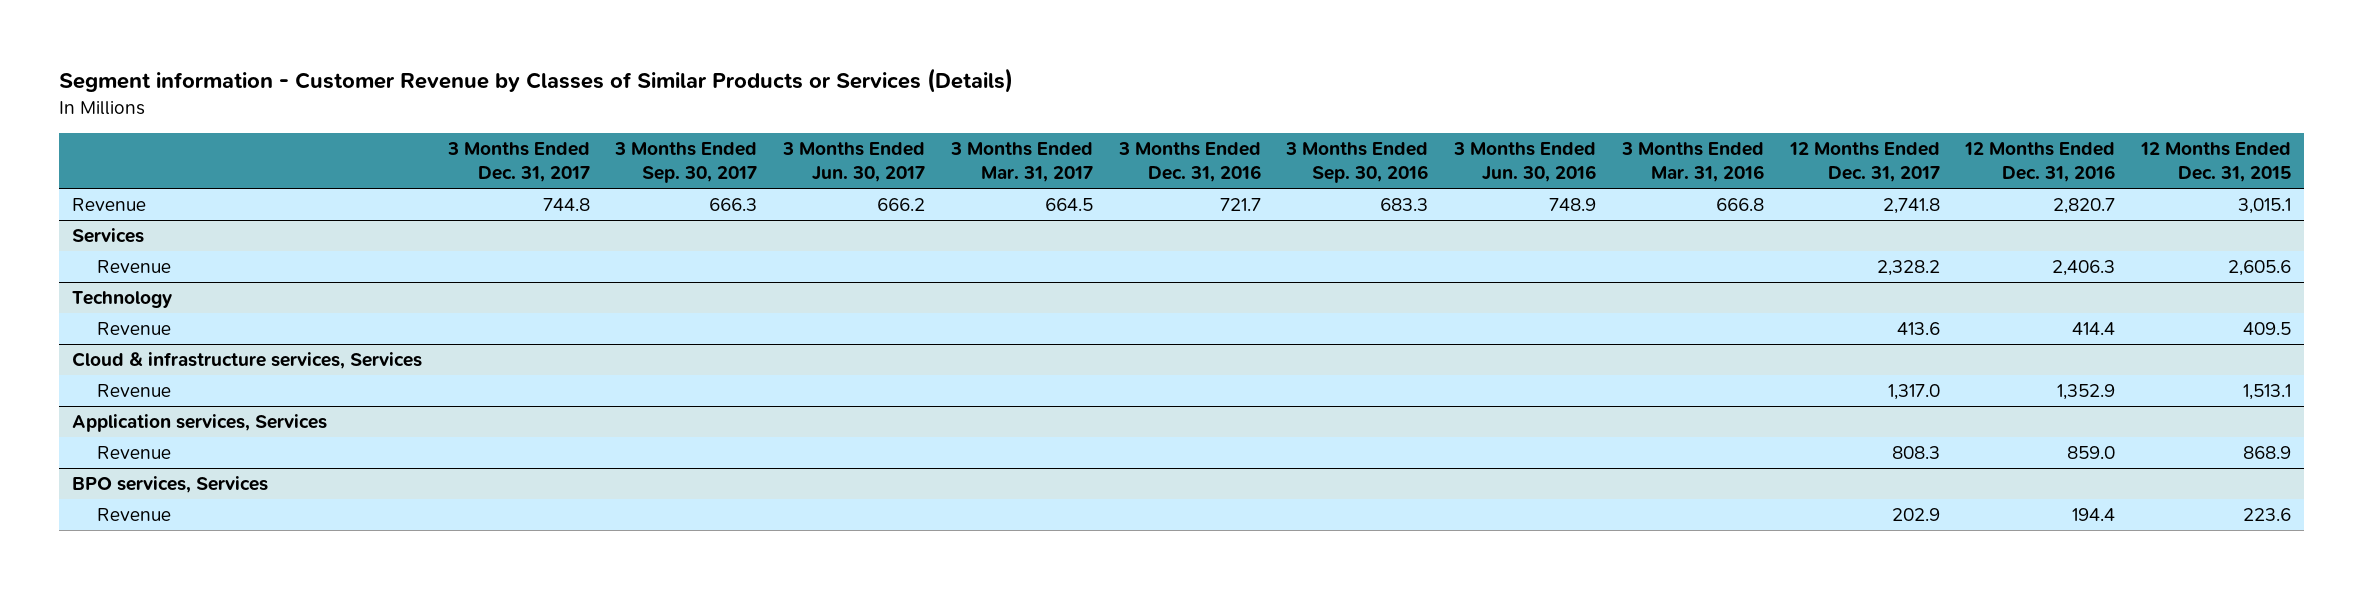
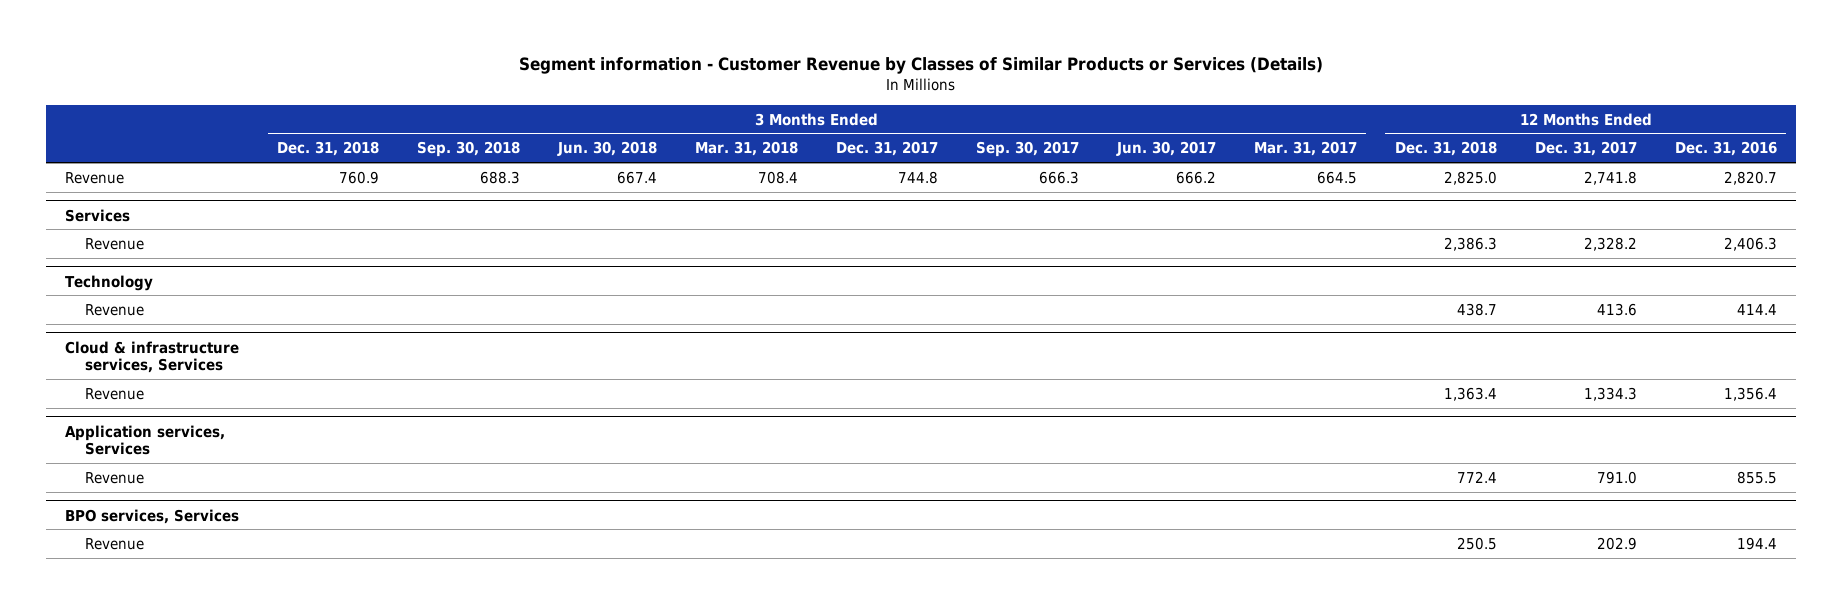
[1117,142,1261,182] 3 Months Ended Dec. 31, 2016 -> none
[1285,142,1429,183] 3 Months Ended Sep. 30, 2016 -> none
[1453,142,1597,182] 3 Months Ended Jun. 30, 2016 -> none
[1620,142,1764,182] 3 Months Ended Mar. 31, 2016 -> none
[2139,142,2291,182] 12 Months Ended Dec. 31, 2015 -> none
none -> [277,141,380,157] Dec. 31, 2018
none -> [417,141,521,158] Sep. 30, 2018
none -> [557,141,658,157] Jun. 30, 2018
none -> [695,141,799,157] Mar. 31, 2018
none -> [1394,141,1497,157] Dec. 31, 2018
[1887,384,1940,401] 1,317.0 -> [1583,386,1637,401] 1,334.3
[2057,384,2116,401] 1,352.9 -> [1723,386,1777,401] 1,356.4
[1891,446,1940,460] 808.3 -> [1596,470,1637,484] 791.0
[2067,446,2116,460] 859.0 -> [1736,470,1777,484] 855.5

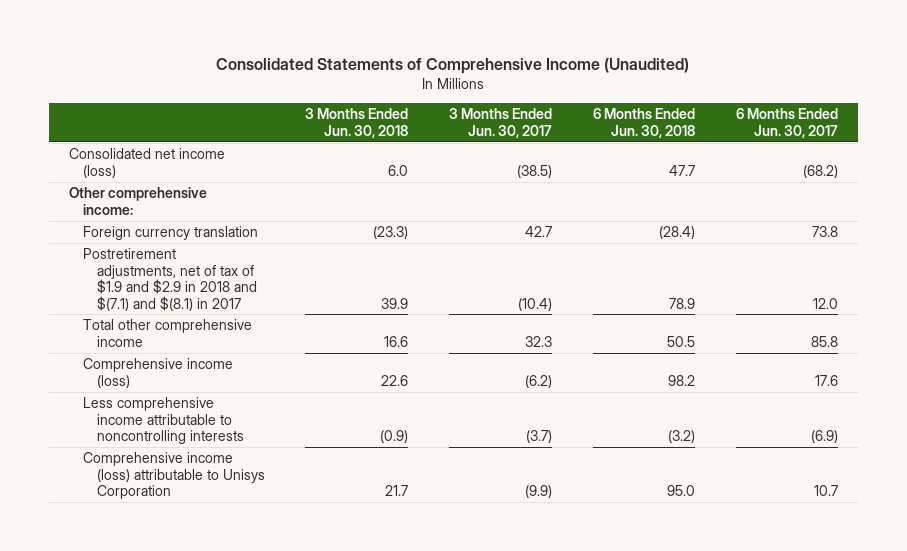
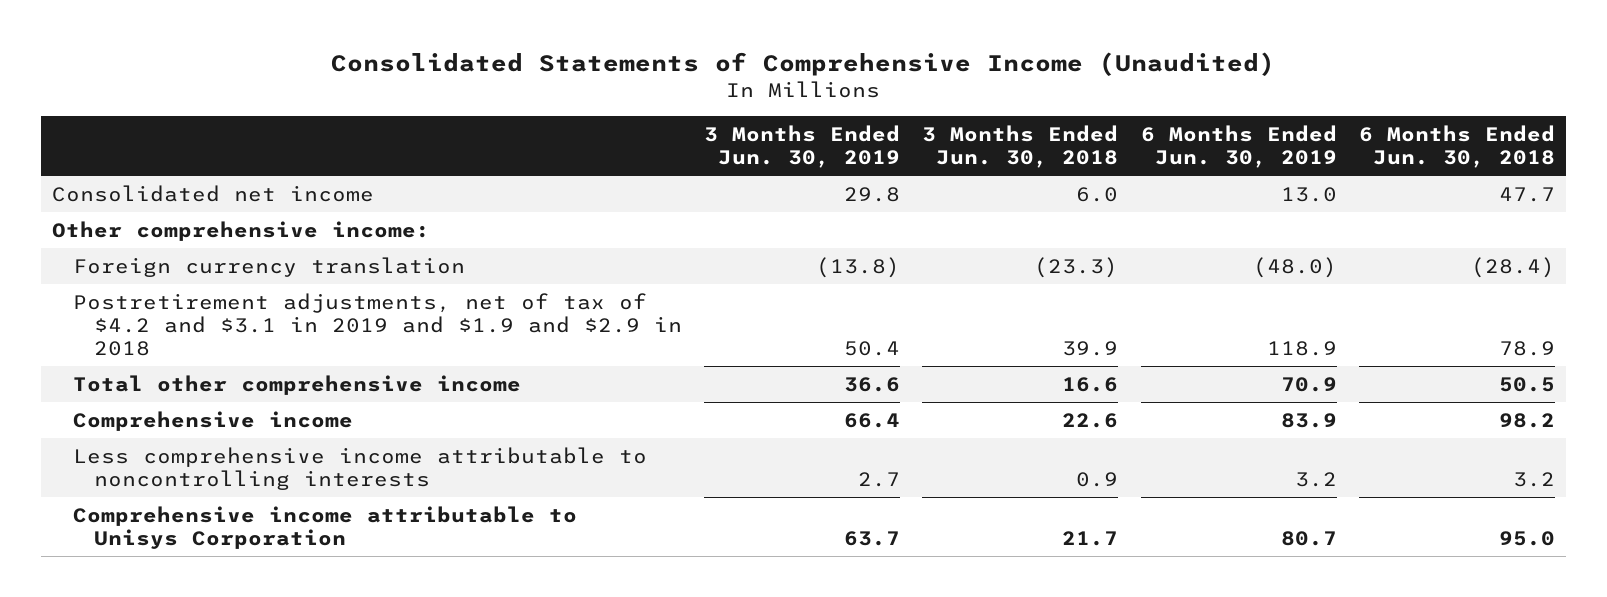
[449,108,553,138] 3 Months Ended Jun. 30, 2017 -> none
[735,108,838,138] 6 Months Ended Jun. 30, 2017 -> none
none -> [704,124,901,169] 3 Months Ended Jun. 30, 2019
none -> [1140,124,1337,169] 6 Months Ended Jun. 30, 2019
[68,148,225,178] Consolidated net income (loss) -> [51,184,374,202] Consolidated net income
[82,248,257,311] Postretirement adjustments, net of tax of $1.9 and $2.9 in 2018 and $(7.1) and $(8.1) in 2017 -> [72,292,682,356] Postretirement adjustments, net of tax of $4.2 and $3.1 in 2019 and $1.9 and $2.9 in 2018
[82,358,233,388] Comprehensive income (loss) -> [72,410,353,431] Comprehensive income
[380,430,409,444] (0.9) -> [1076,471,1119,487] 0.9
[668,430,696,444] (3.2) -> [1513,471,1556,487] 3.2
[82,452,265,500] Comprehensive income (loss) attributable to Unisys Corporation -> [72,505,577,549] Comprehensive income attributable to Unisys Corporation

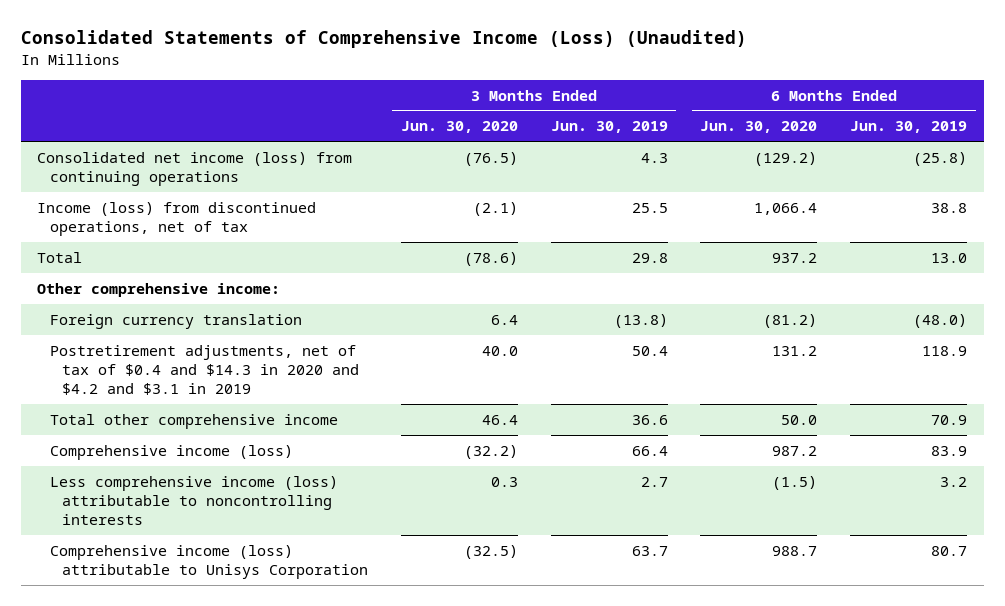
[331,51,1276,76] Consolidated Statements of Comprehensive Income (Unaudited) -> [20,30,747,49] Consolidated Statements of Comprehensive Income (Loss) (Unaudited)
[922,124,1119,169] 3 Months Ended Jun. 30, 2018 -> none
[1359,124,1556,169] 6 Months Ended Jun. 30, 2018 -> none
none -> [400,121,518,134] Jun. 30, 2020
none -> [700,121,818,134] Jun. 30, 2020
none -> [37,151,353,187] Consolidated net income (loss) from continuing operations
none -> [37,201,317,237] Income (loss) from discontinued operations, net of tax
[51,184,374,202] Consolidated net income -> [37,251,83,263] Total
[72,292,682,356] Postretirement adjustments, net of tax of $4.2 and $3.1 in 2019 and $1.9 and $2.9 in 2018 -> [49,344,359,396] Postretirement adjustments, net of tax of $0.4 and $14.3 in 2020 and $4.2 and $3.1 in 2019
[72,410,353,431] Comprehensive income -> [49,444,293,460] Comprehensive income (loss)
[72,446,647,490] Less comprehensive income attributable to noncontrolling interests -> [49,475,338,526] Less comprehensive income (loss) attributable to noncontrolling interests
[72,505,577,549] Comprehensive income attributable to Unisys Corporation -> [49,544,368,580] Comprehensive income (loss) attributable to Unisys Corporation

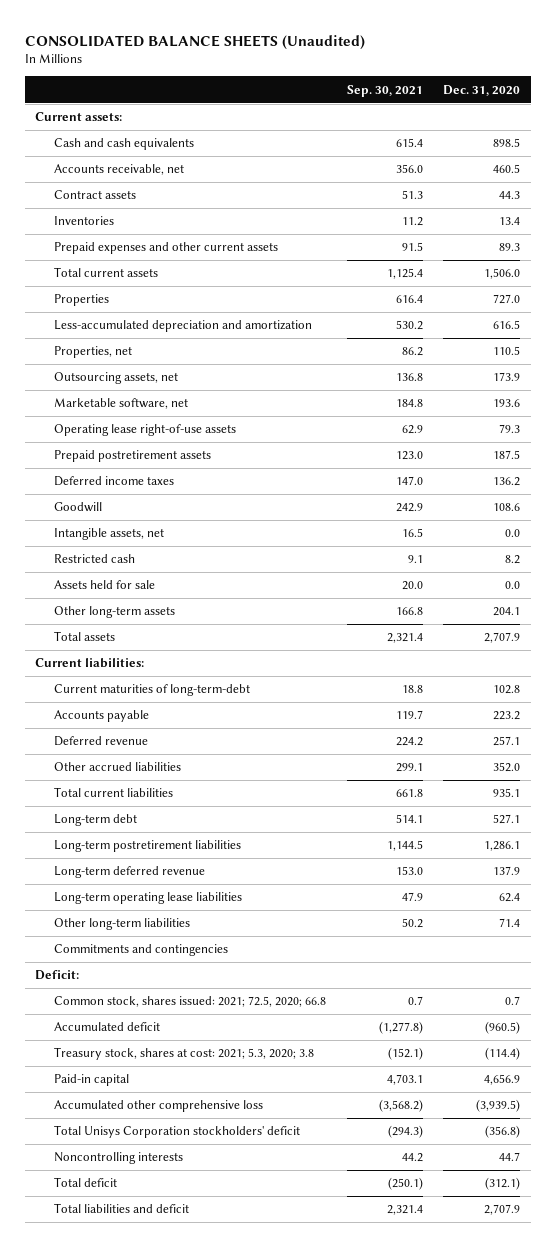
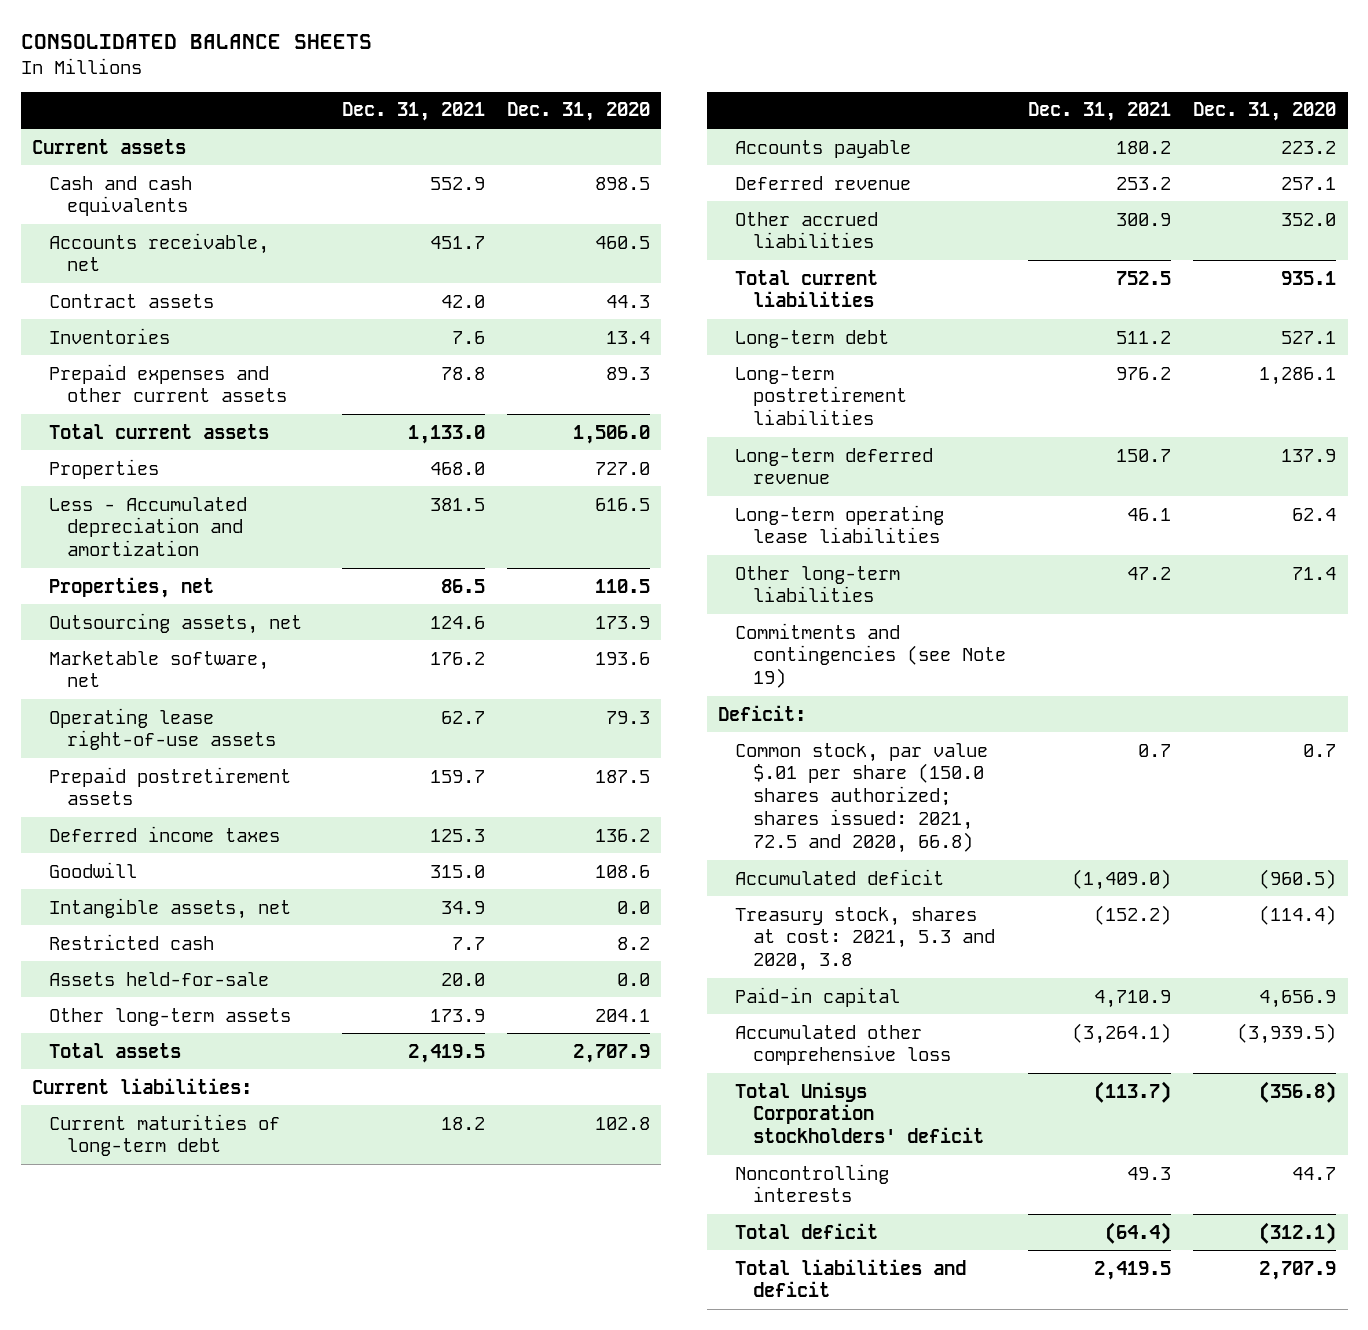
[25,34,366,50] CONSOLIDATED BALANCE SHEETS (Unaudited) -> [20,34,372,50] CONSOLIDATED BALANCE SHEETS
[346,84,423,97] Sep. 30, 2021 -> none
none -> [341,102,485,122] Dec. 31, 2021
[35,112,123,122] Current assets: -> [31,138,186,154] Current assets
[54,320,313,333] Less-accumulated depreciation and amortization -> [49,496,248,557] Less - Accumulated depreciation and amortization
[54,580,156,590] Assets held for sale -> [49,971,270,986] Assets held-for-sale
[54,684,251,697] Current maturities of long-term-debt -> [49,1113,281,1157] Current maturities of long-term debt
[54,944,229,957] Commitments and contingencies -> [735,622,1006,689] Commitments and contingencies (see Note 19)
[54,996,327,1008] Common stock, shares issued: 2021; 72.5, 2020; 66.8 -> [735,742,989,854] Common stock, par value $.01 per share (150.0 shares authorized; shares issued: 2021, 72.5 and 2020, 66.8)
[54,1047,315,1061] Treasury stock, shares at cost: 2021; 5.3, 2020; 3.8 -> [735,906,995,972] Treasury stock, shares at cost: 2021, 5.3 and 2020, 3.8

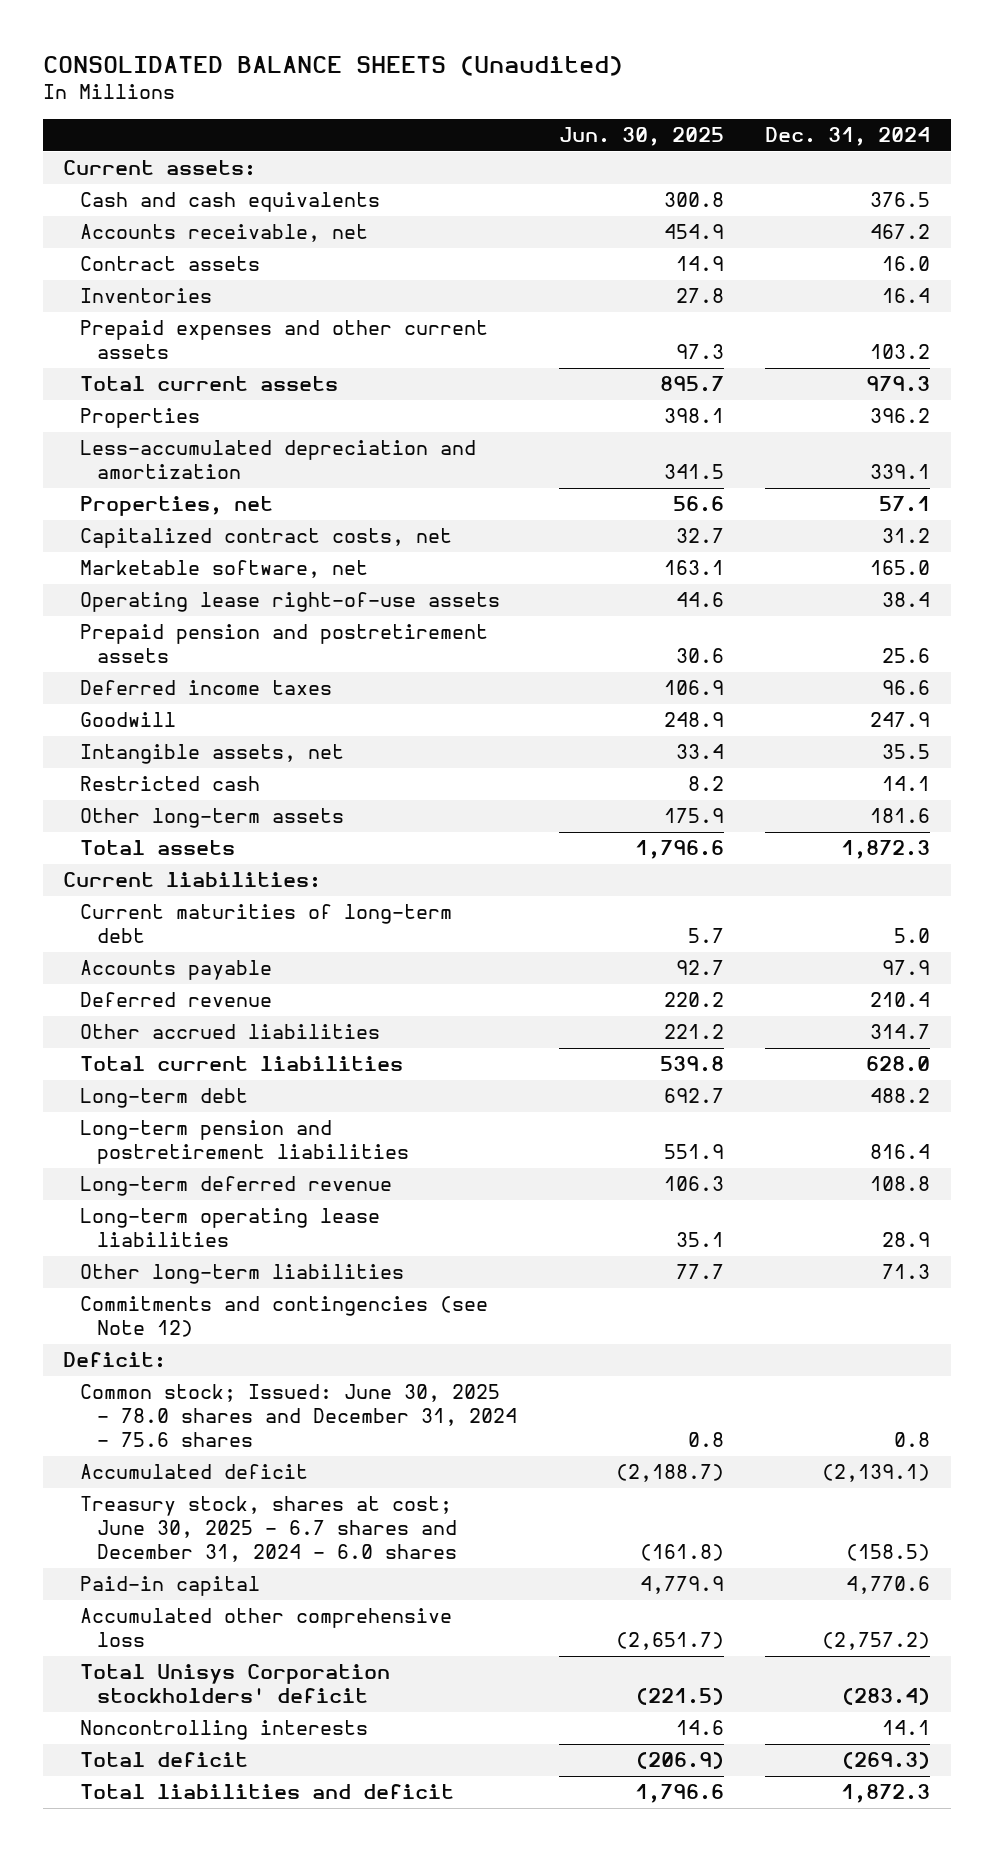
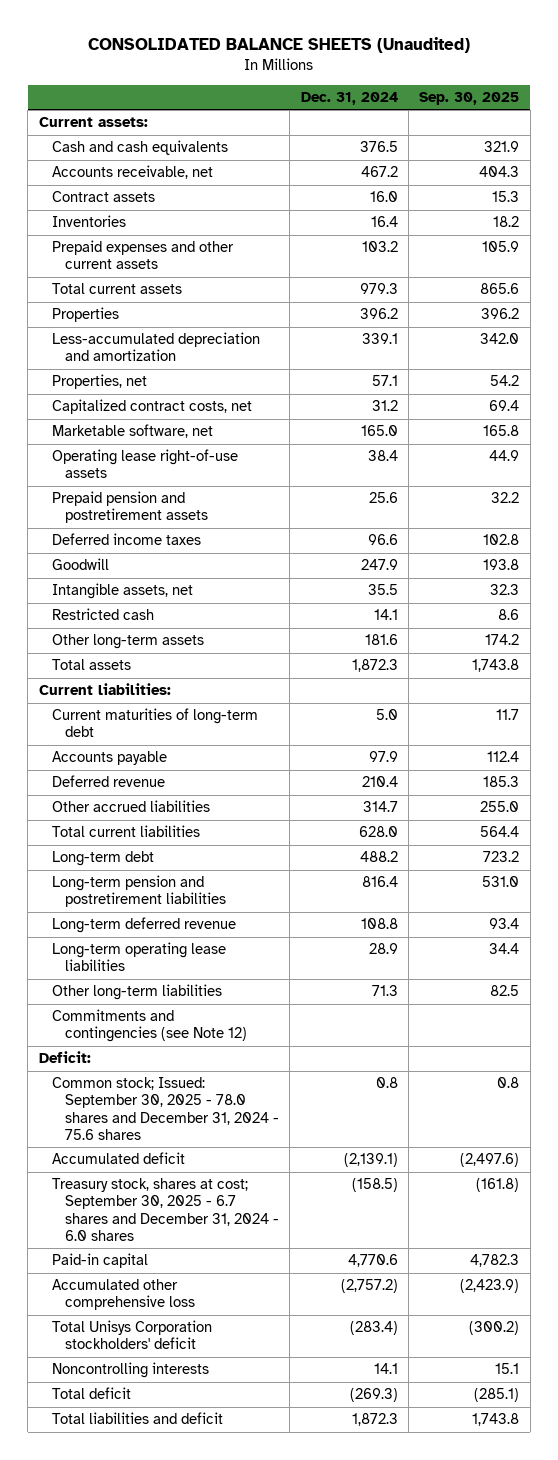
[558,127,724,147] Jun. 30, 2025 -> none
none -> [419,91,520,105] Sep. 30, 2025
[80,1384,518,1447] Common stock; Issued: June 30, 2025 - 78.0 shares and December 31, 2024 - 75.6 shares -> [51,1077,279,1140] Common stock; Issued: September 30, 2025 - 78.0 shares and December 31, 2024 - 75.6 shares
[80,1496,458,1562] Treasury stock, shares at cost; June 30, 2025 - 6.7 shares and December 31, 2024 - 6.0 shares -> [51,1178,279,1241] Treasury stock, shares at cost; September 30, 2025 - 6.7 shares and December 31, 2024 - 6.0 shares

